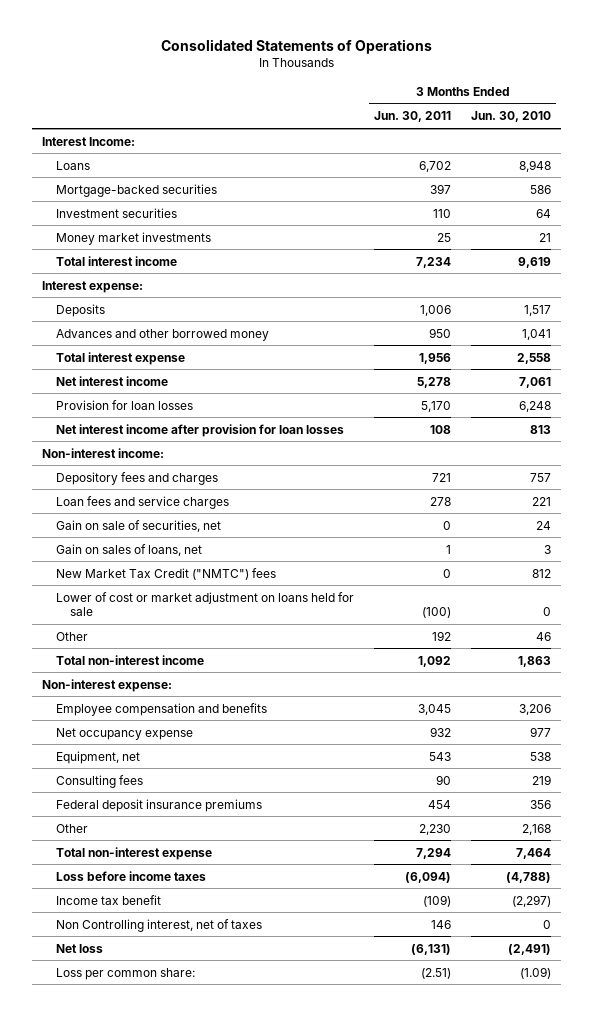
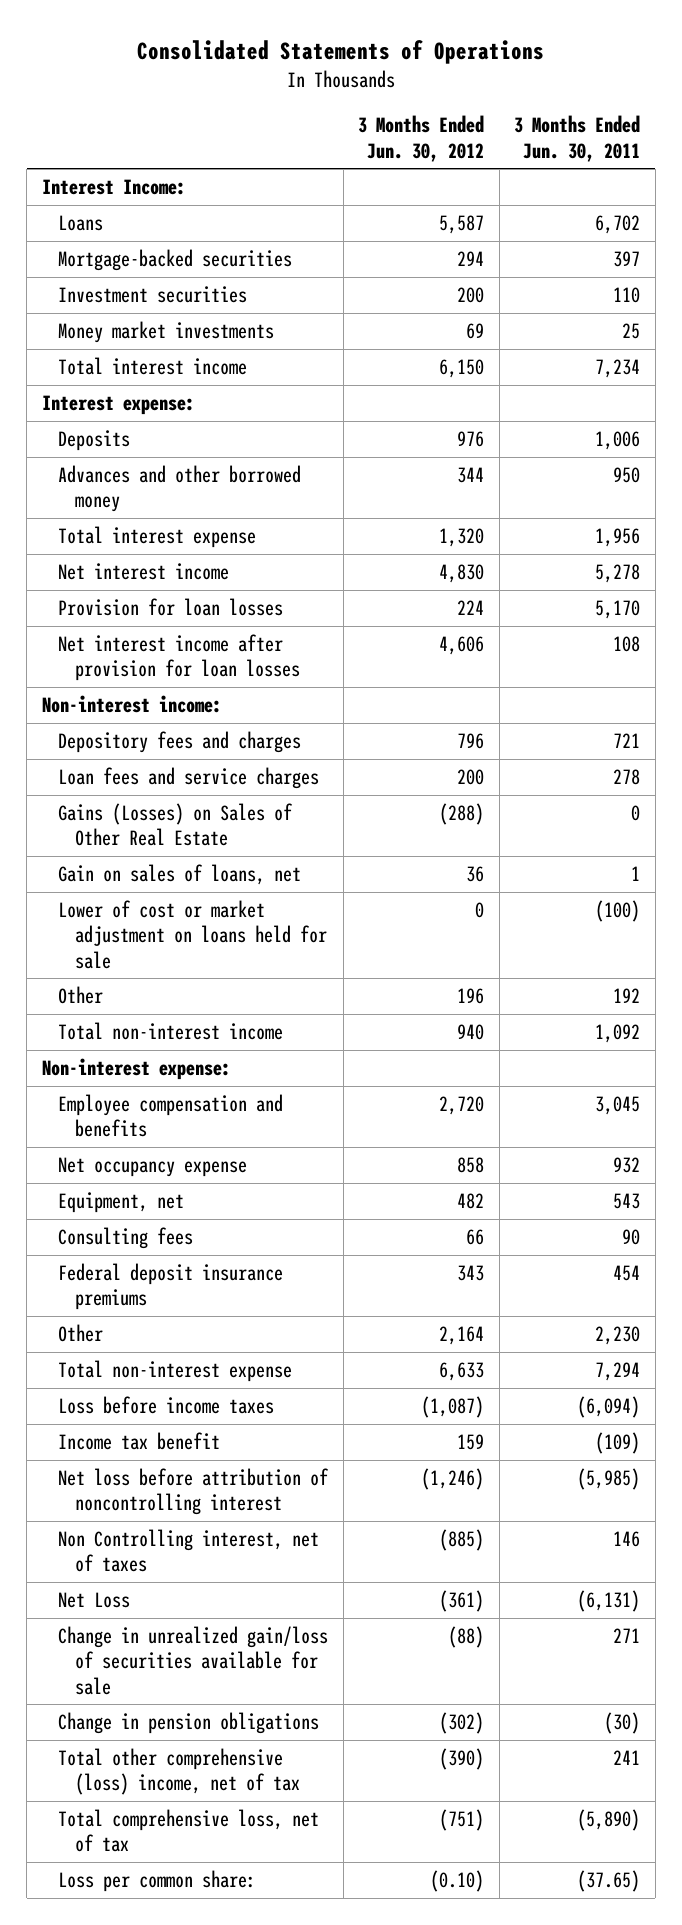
[471,111,552,123] Jun. 30, 2010 -> none
none -> [358,115,485,162] 3 Months Ended Jun. 30, 2012
[56,519,222,532] Gain on sale of securities, net -> none
none -> [58,803,294,847] Gains (Losses) on Sales of Other Real Estate
[56,567,277,580] New Market Tax Credit ("NMTC") fees -> none
none -> [58,1468,330,1516] Net loss before attribution of noncontrolling interest
[56,943,104,953] Net loss -> [58,1592,131,1609] Net Loss
none -> [58,1626,329,1695] Change in unrealized gain/loss of securities available for sale
none -> [58,1712,320,1735] Change in pension obligations
none -> [58,1748,300,1796] Total other comprehensive (loss) income, net of tax
none -> [58,1809,320,1853] Total comprehensive loss, net of tax
[421,967,452,979] (2.51) -> [577,1870,641,1893] (37.65)

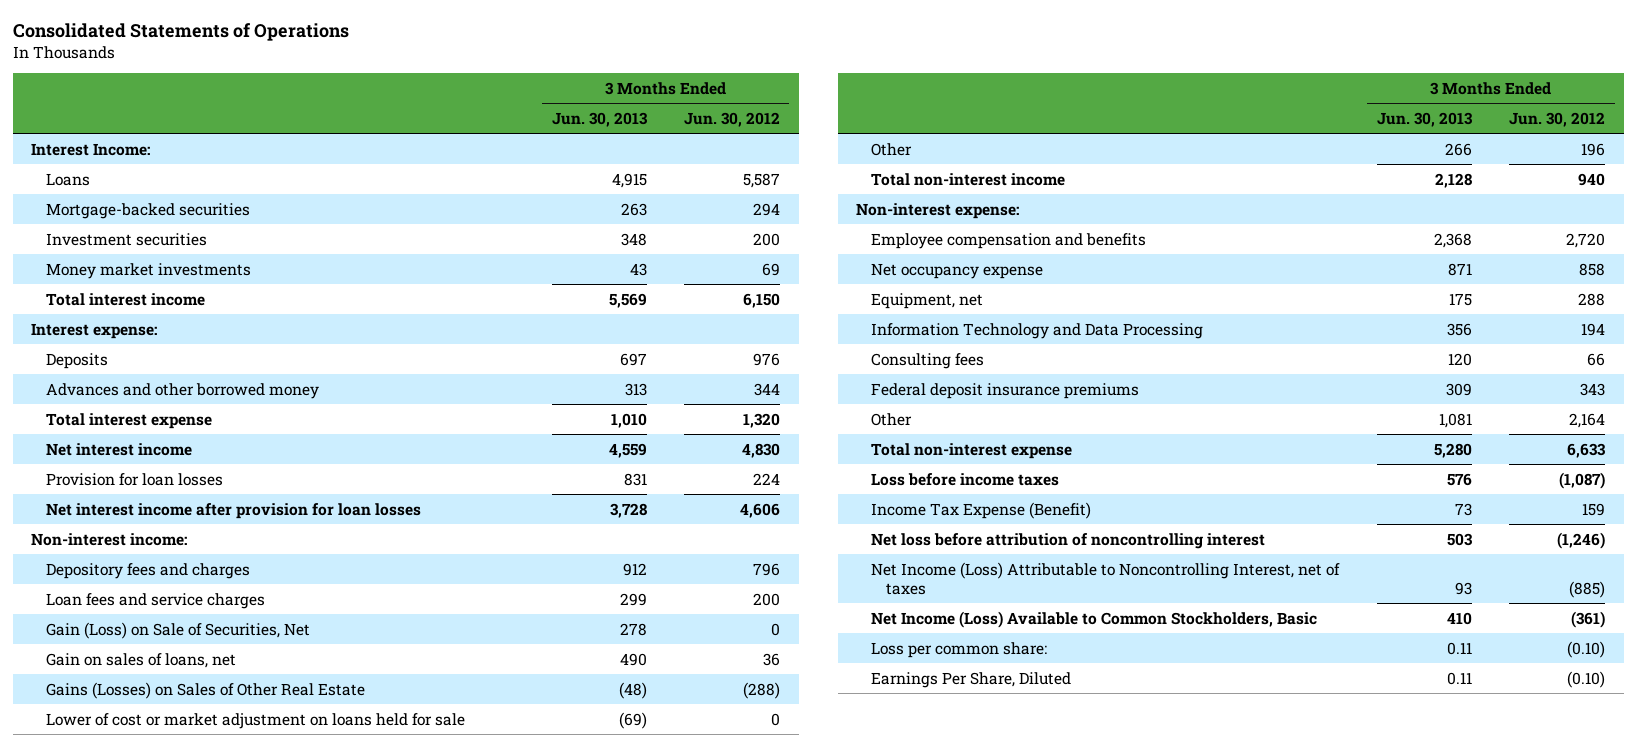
[514,115,641,162] 3 Months Ended Jun. 30, 2011 -> none
none -> [551,111,648,127] Jun. 30, 2013
none -> [46,621,311,639] Gain (Loss) on Sale of Securities, Net
[58,803,294,847] Gains (Losses) on Sales of Other Real Estate -> [46,681,366,699] Gains (Losses) on Sales of Other Real Estate
[457,1193,485,1210] 482 -> [1578,292,1606,306] 288
none -> [871,322,1204,339] Information Technology and Data Processing
[58,1432,221,1451] Income tax benefit -> [871,501,1092,519] Income Tax Expense (Benefit)
[58,1626,329,1695] Change in unrealized gain/loss of securities available for sale -> none
[58,1712,320,1735] Change in pension obligations -> none
[58,1748,300,1796] Total other comprehensive (loss) income, net of tax -> none
[58,1809,320,1853] Total comprehensive loss, net of tax -> none
[58,1529,320,1573] Non Controlling interest, net of taxes -> [871,561,1341,595] Net Income (Loss) Attributable to Noncontrolling Interest, net of taxes
[58,1592,131,1609] Net Loss -> [871,610,1318,628] Net Income (Loss) Available to Common Stockholders, Basic
none -> [871,671,1072,688] Earnings Per Share, Diluted

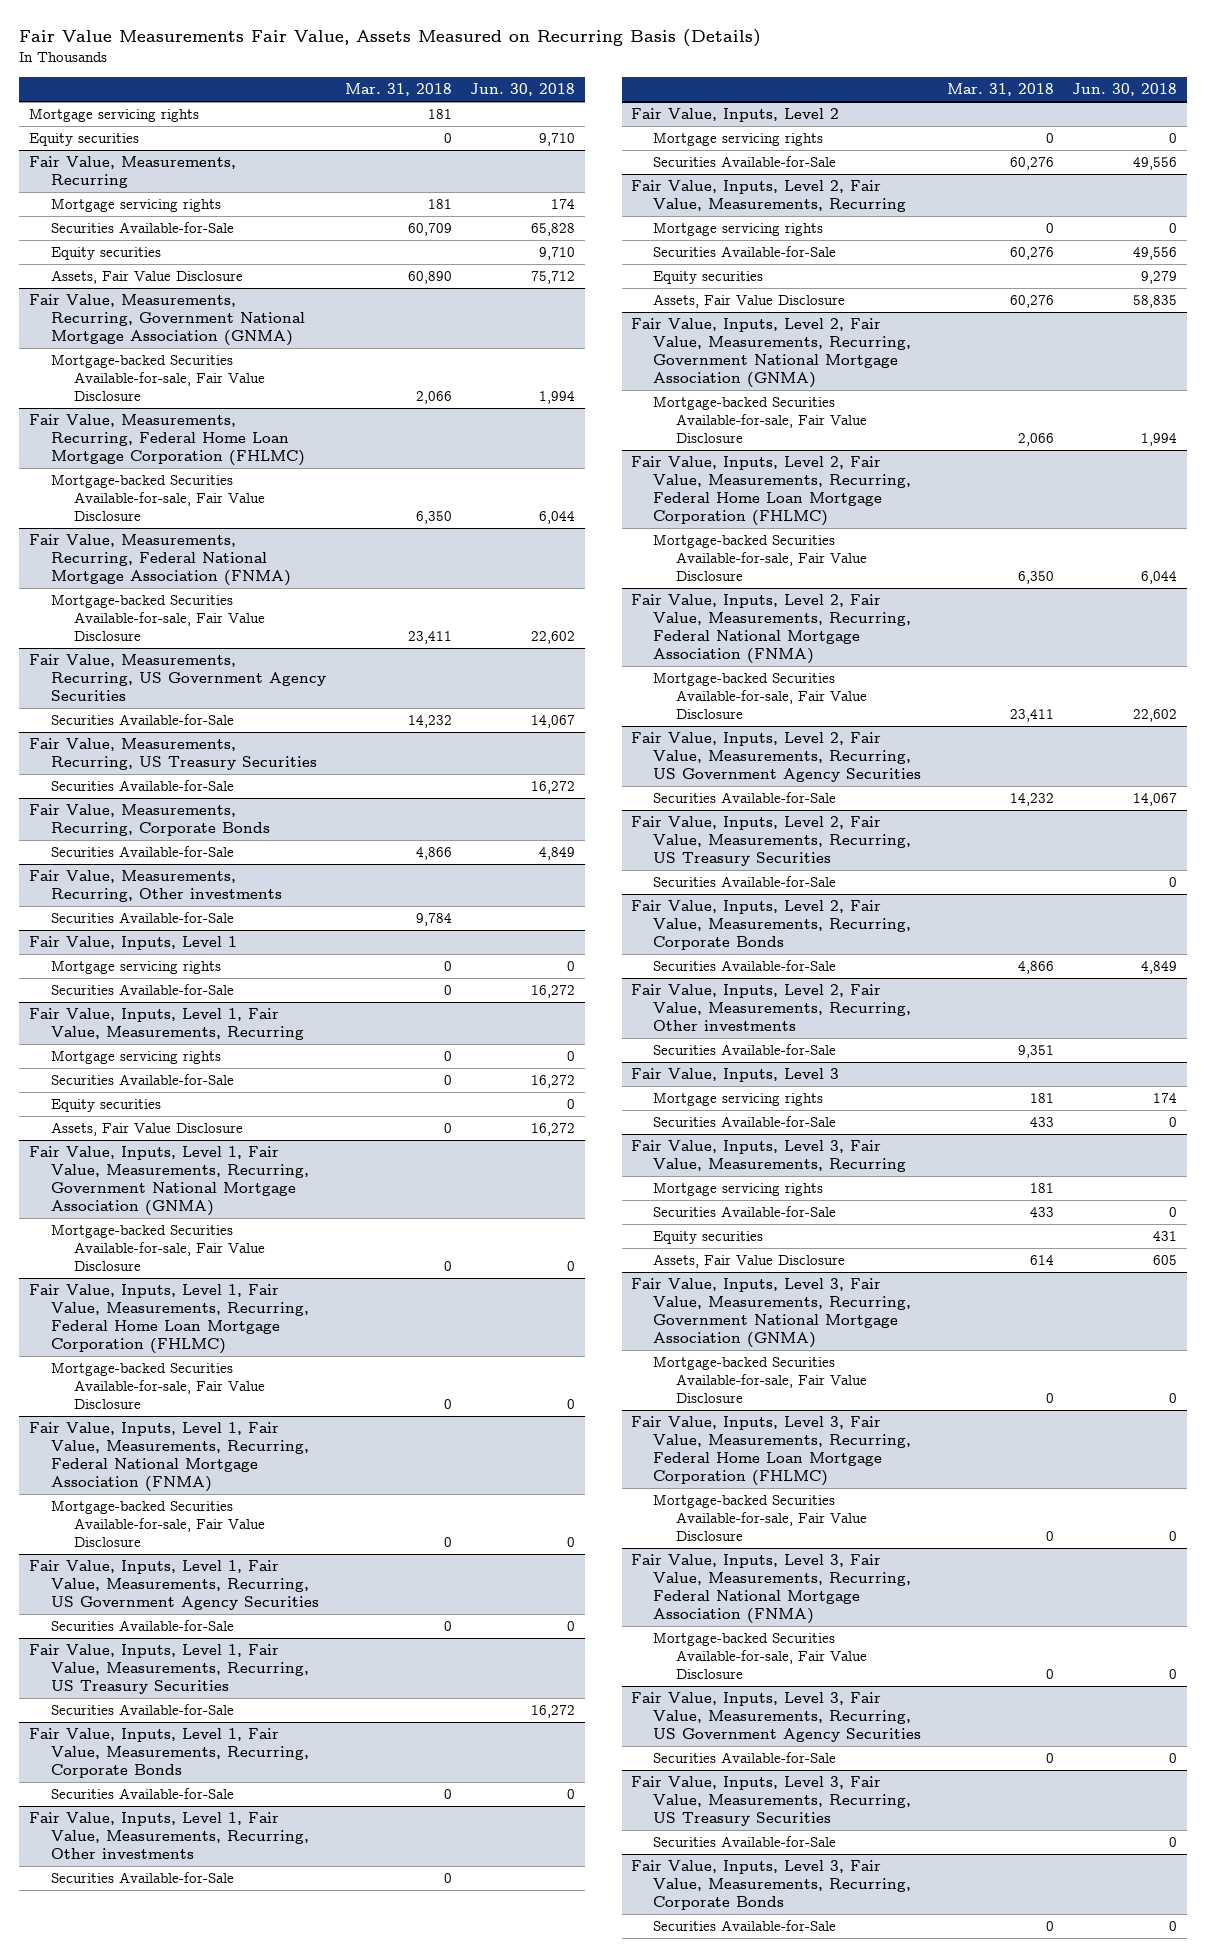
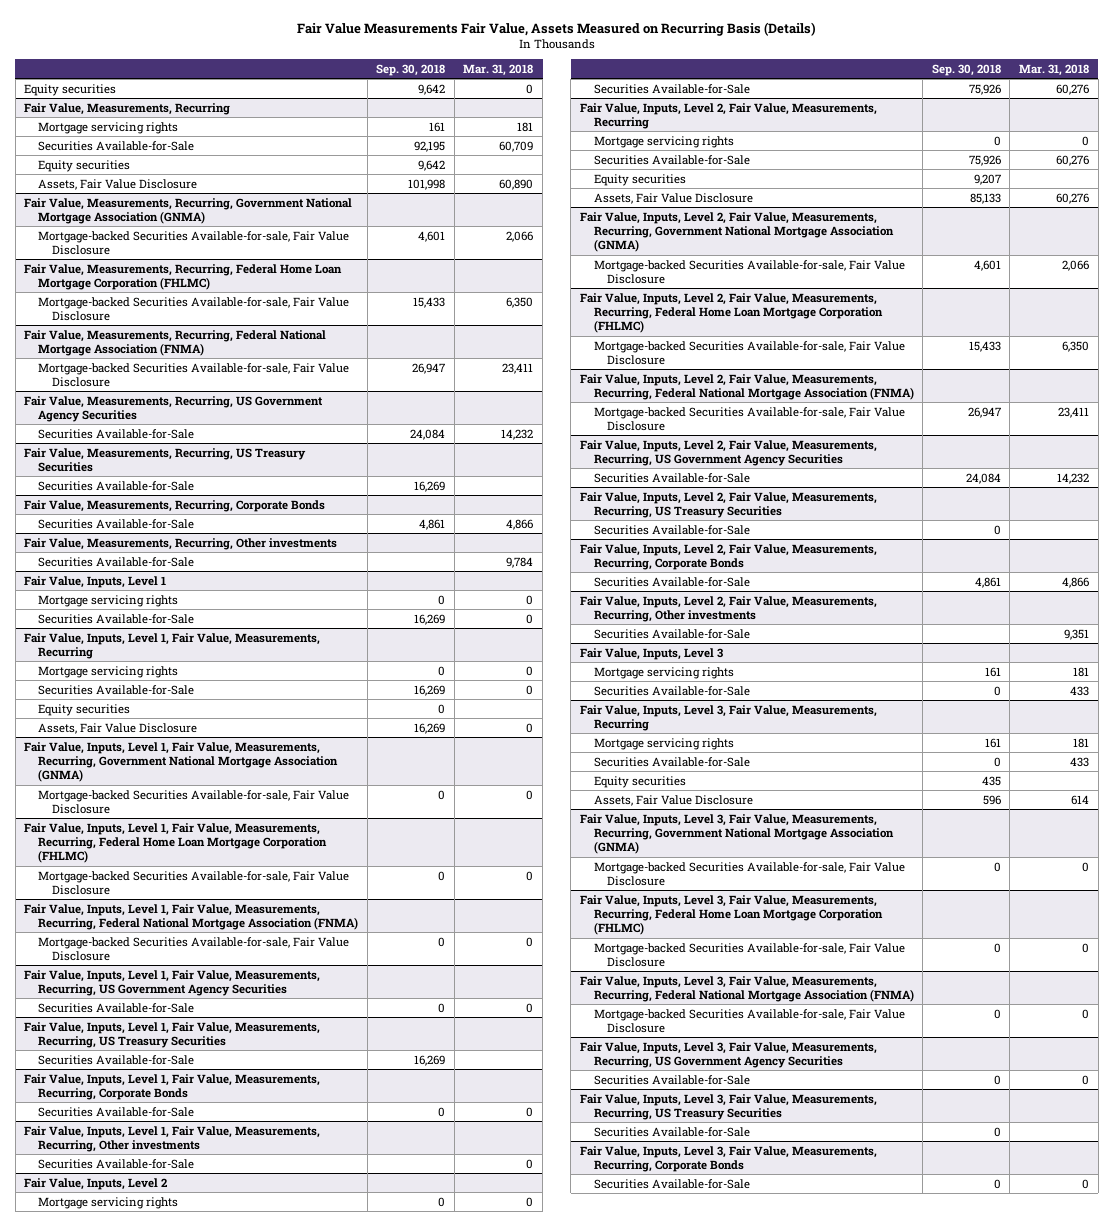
[470,83,576,97] Jun. 30, 2018 -> none
none -> [376,63,446,76] Sep. 30, 2018
[28,108,199,123] Mortgage servicing rights -> none

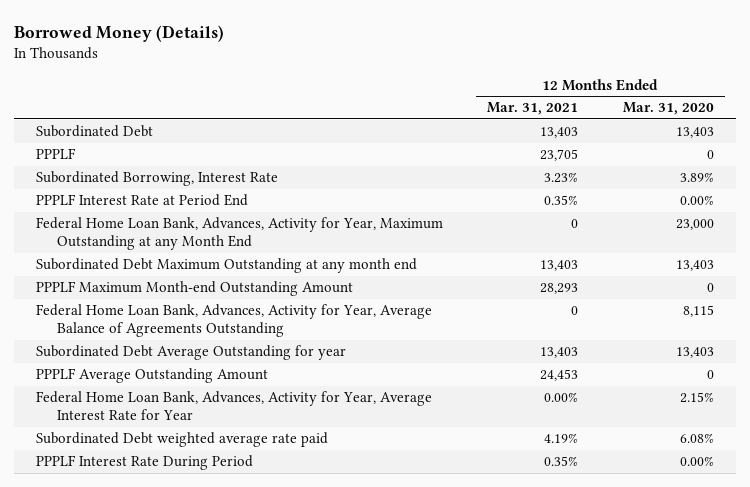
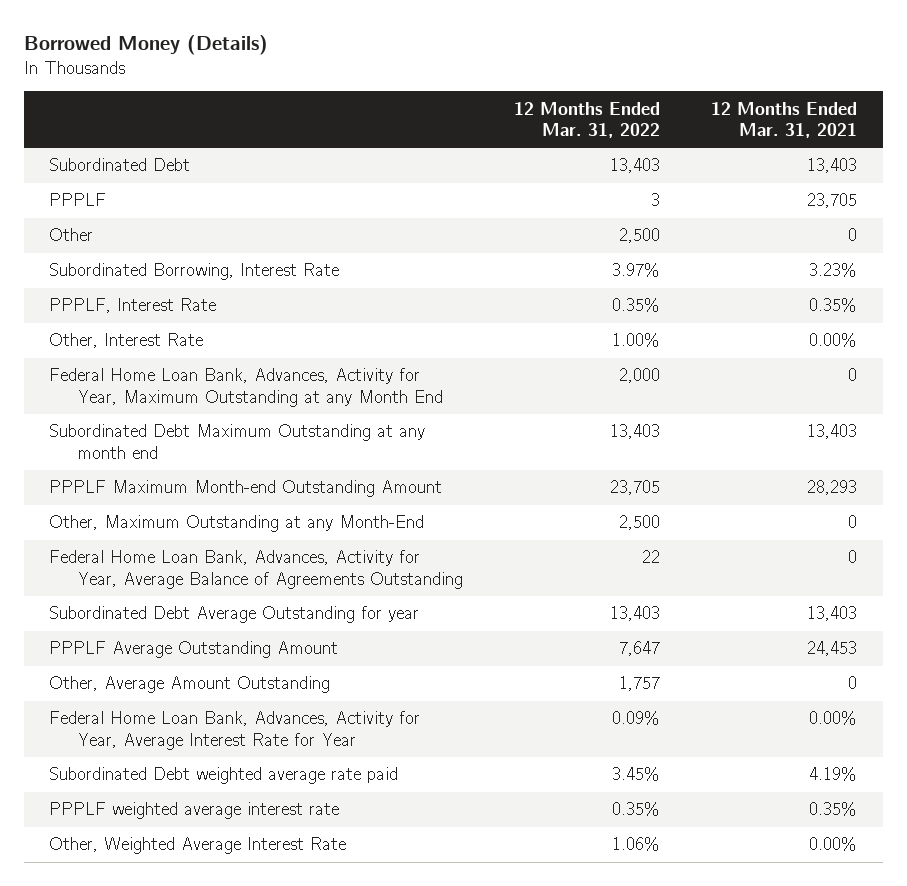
[622,102,714,116] Mar. 31, 2020 -> none
none -> [513,101,660,138] 12 Months Ended Mar. 31, 2022
none -> [49,228,94,242] Other
[36,194,249,207] PPPLF Interest Rate at Period End -> [49,298,217,314] PPPLF, Interest Rate
none -> [49,333,204,349] Other, Interest Rate
none -> [49,515,425,533] Other, Maximum Outstanding at any Month-End
none -> [49,676,331,694] Other, Average Amount Outstanding
[36,455,254,471] PPPLF Interest Rate During Period -> [49,802,340,820] PPPLF weighted average interest rate
none -> [49,837,347,855] Other, Weighted Average Interest Rate

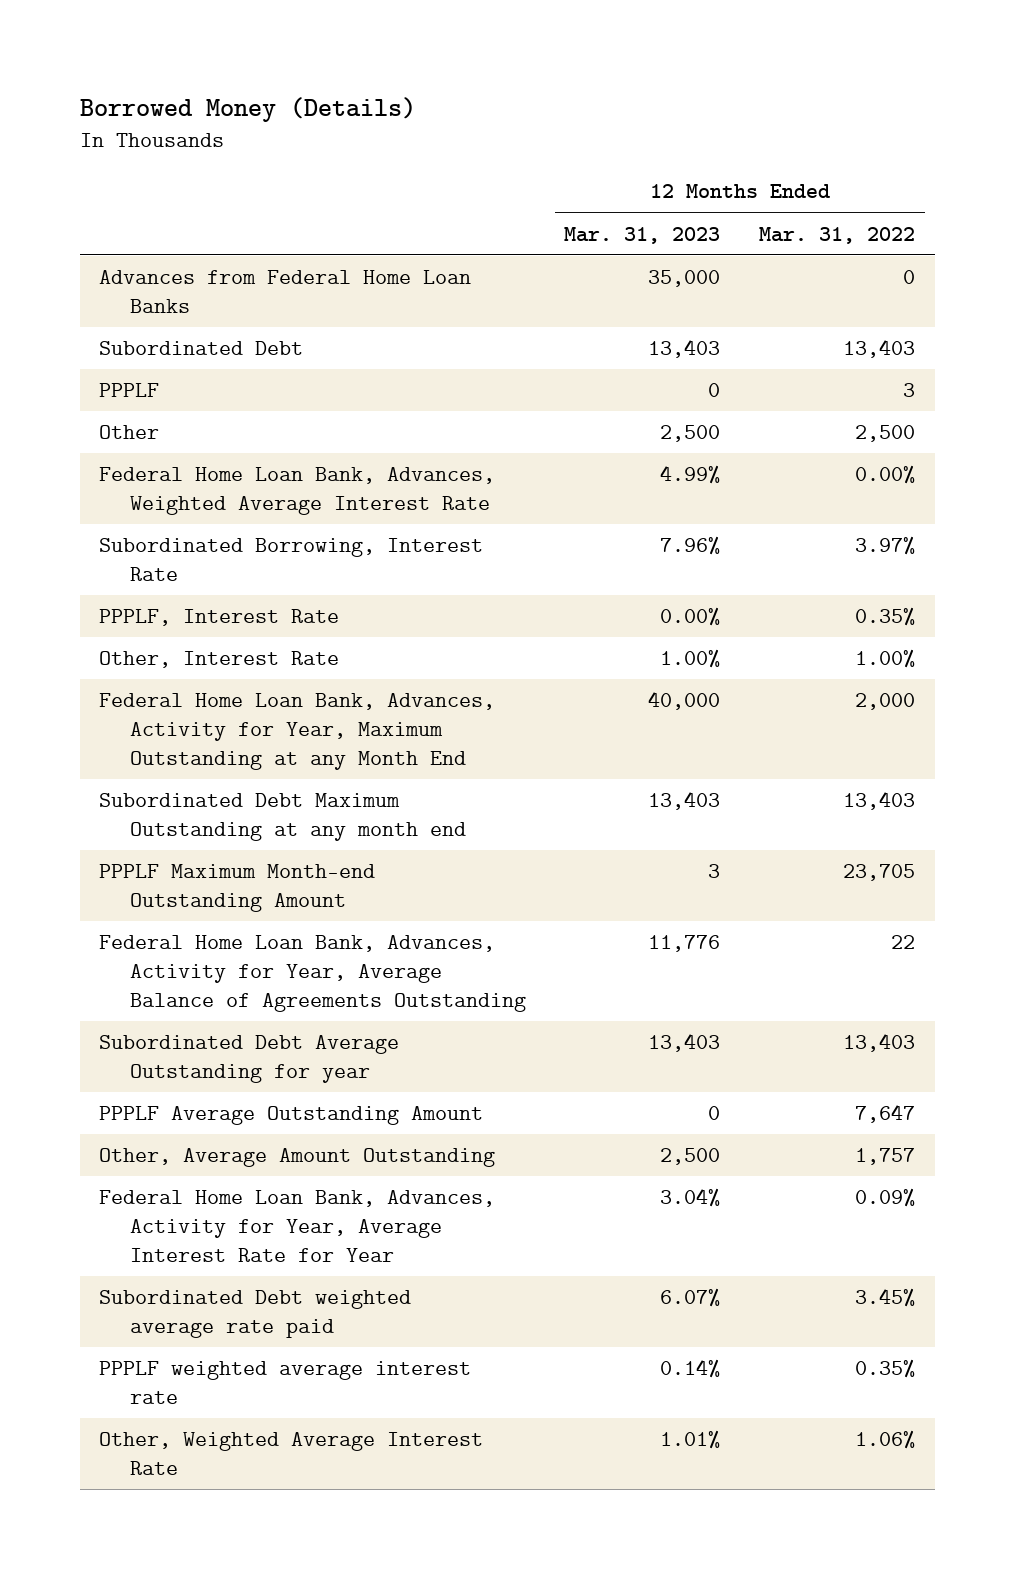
[711,101,858,138] 12 Months Ended Mar. 31, 2021 -> none
none -> [564,226,721,244] Mar. 31, 2023
none -> [99,270,472,314] Advances from Federal Home Loan Banks
none -> [99,467,496,516] Federal Home Loan Bank, Advances, Weighted Average Interest Rate
[49,515,425,533] Other, Maximum Outstanding at any Month-End -> none

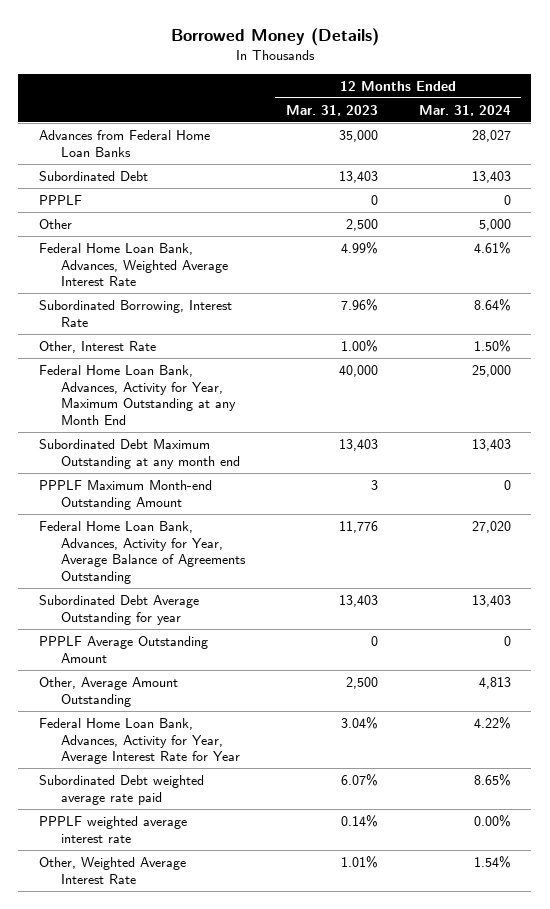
[759,226,916,244] Mar. 31, 2022 -> none
none -> [418,104,511,116] Mar. 31, 2024
[99,609,340,627] PPPLF, Interest Rate -> none

